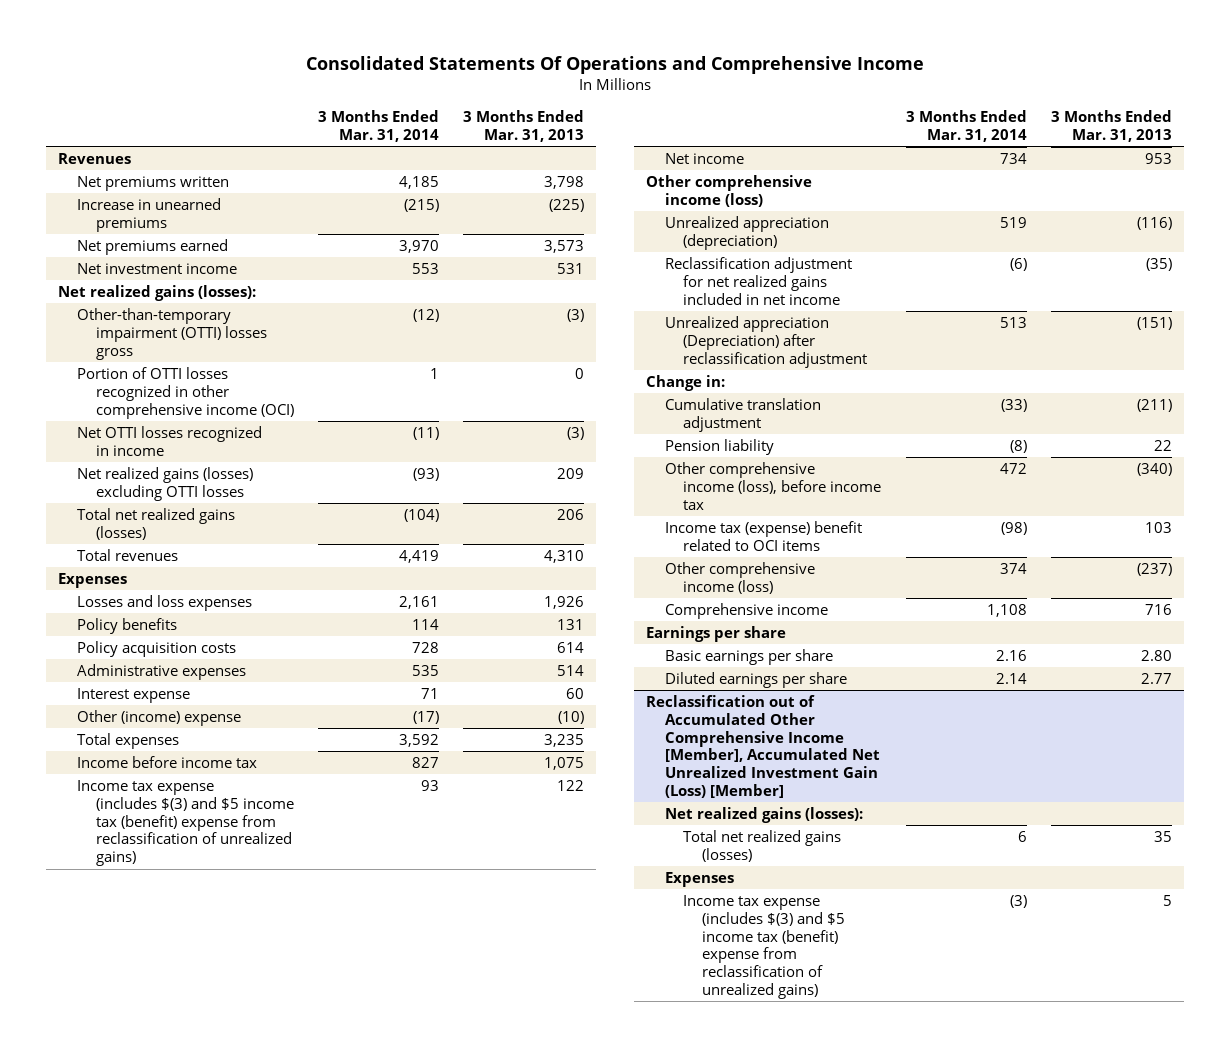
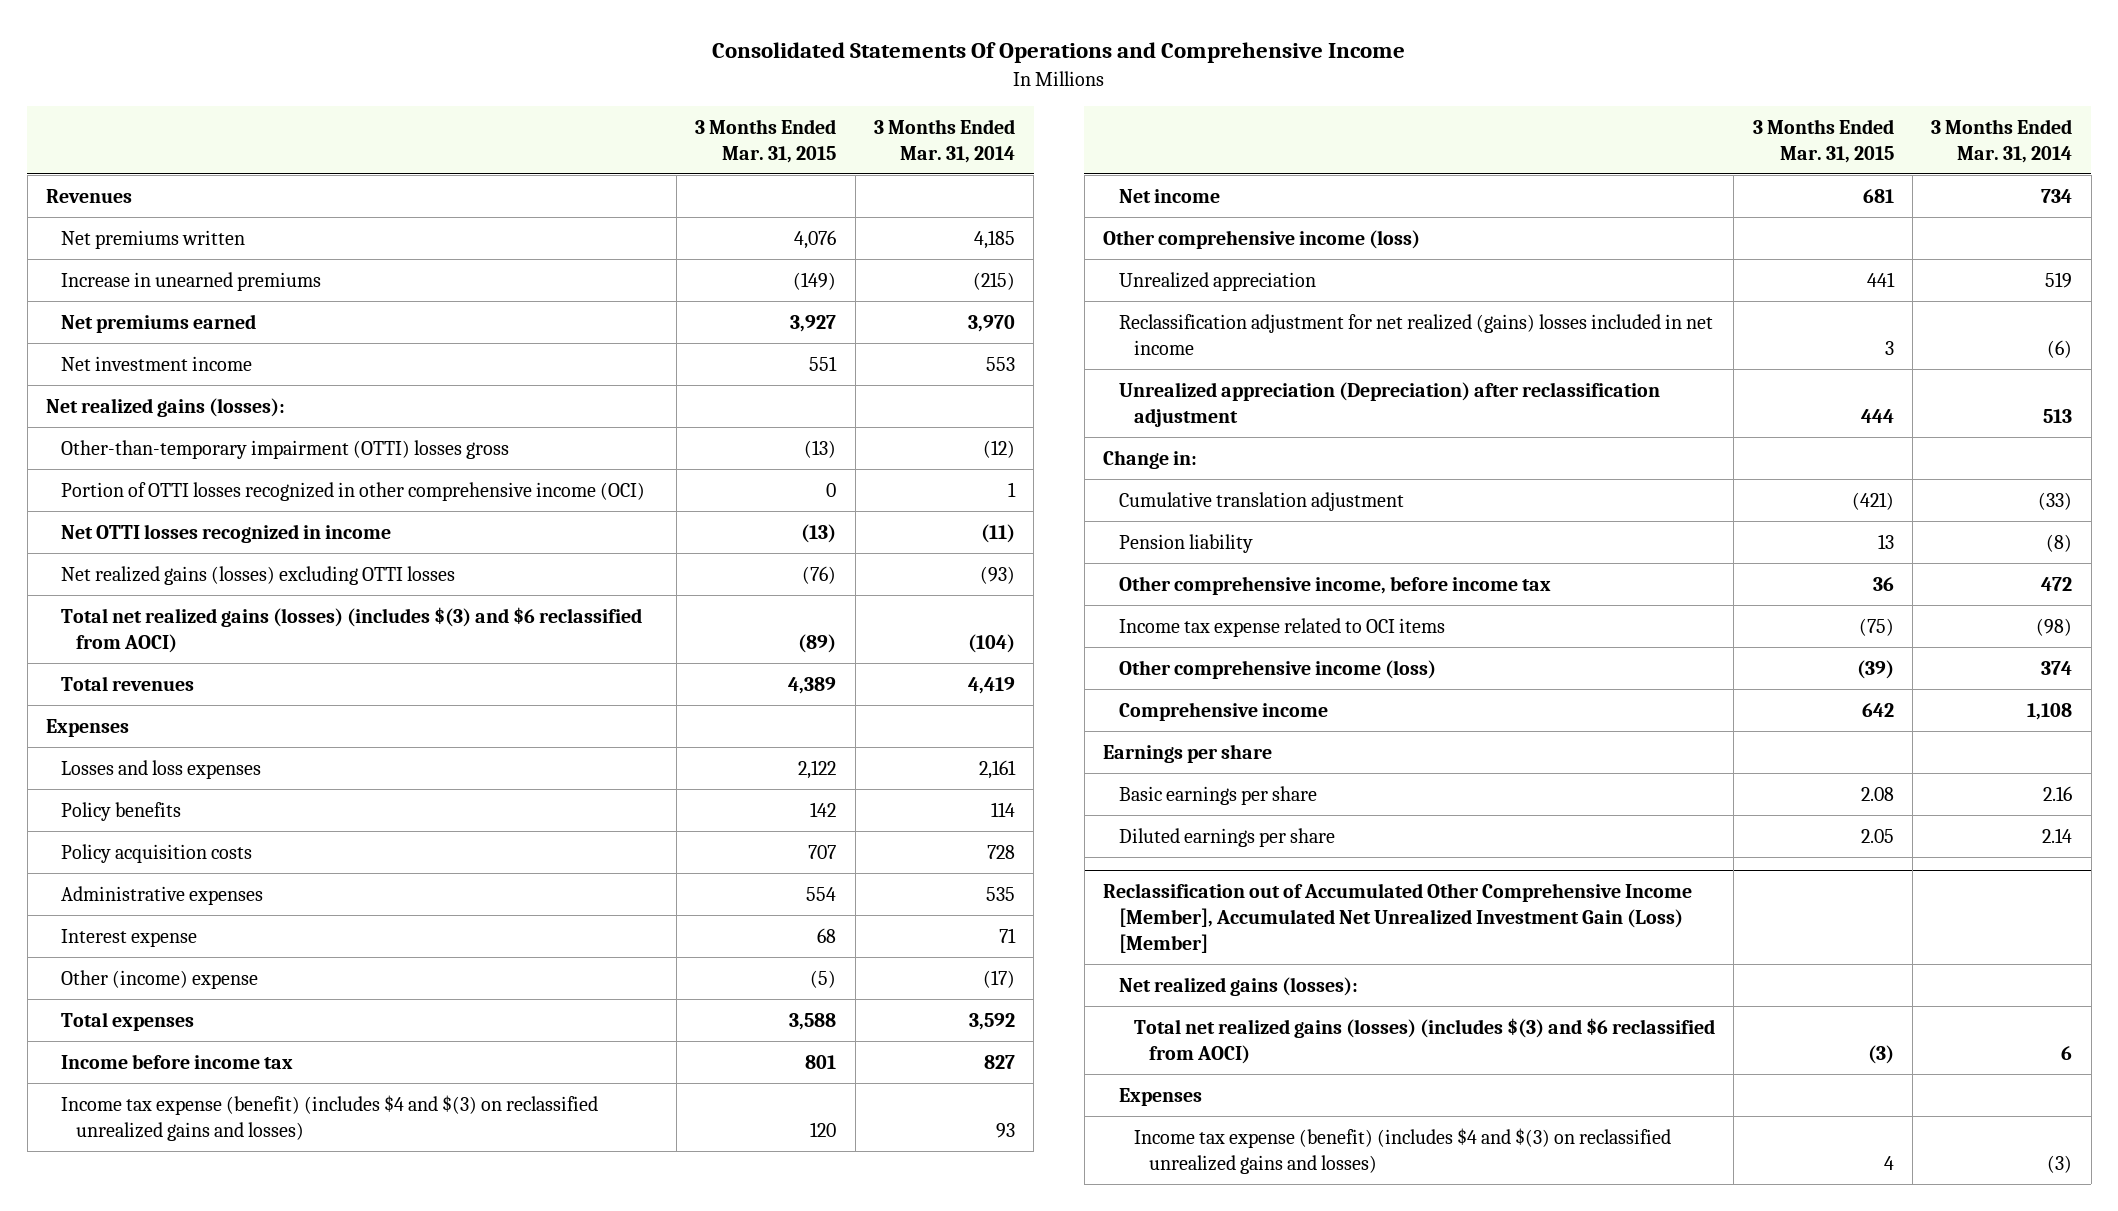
[463,109,585,142] 3 Months Ended Mar. 31, 2013 -> none
none -> [695,118,837,163] 3 Months Ended Mar. 31, 2015
[77,508,236,540] Total net realized gains (losses) -> [61,606,643,654] Total net realized gains (losses) (includes $(3) and $6 reclassified from AOCI)
[77,780,294,867] Income tax expense (includes $(3) and $5 income tax (benefit) expense from reclassification of unrealized gains) -> [61,1094,599,1142] Income tax expense (benefit) (includes $4 and $(3) on reclassified unrealized gains and losses)
[664,216,829,250] Unrealized appreciation (depreciation) -> [1118,271,1316,291] Unrealized appreciation
[664,257,852,305] Reclassification adjustment for net realized gains included in net income -> [1118,313,1713,356] Reclassification adjustment for net realized (gains) losses included in net income
[664,462,882,510] Other comprehensive income (loss), before income tax -> [1118,575,1551,595] Other comprehensive income, before income tax
[664,521,862,551] Income tax (expense) benefit related to OCI items -> [1118,617,1445,637] Income tax expense related to OCI items
[683,830,842,862] Total net realized gains (losses) -> [1133,1017,1715,1065] Total net realized gains (losses) (includes $(3) and $6 reclassified from AOCI)
[683,895,846,1000] Income tax expense (includes $(3) and $5 income tax (benefit) expense from reclassification of unrealized gains) -> [1133,1127,1671,1175] Income tax expense (benefit) (includes $4 and $(3) on reclassified unrealized gains and losses)

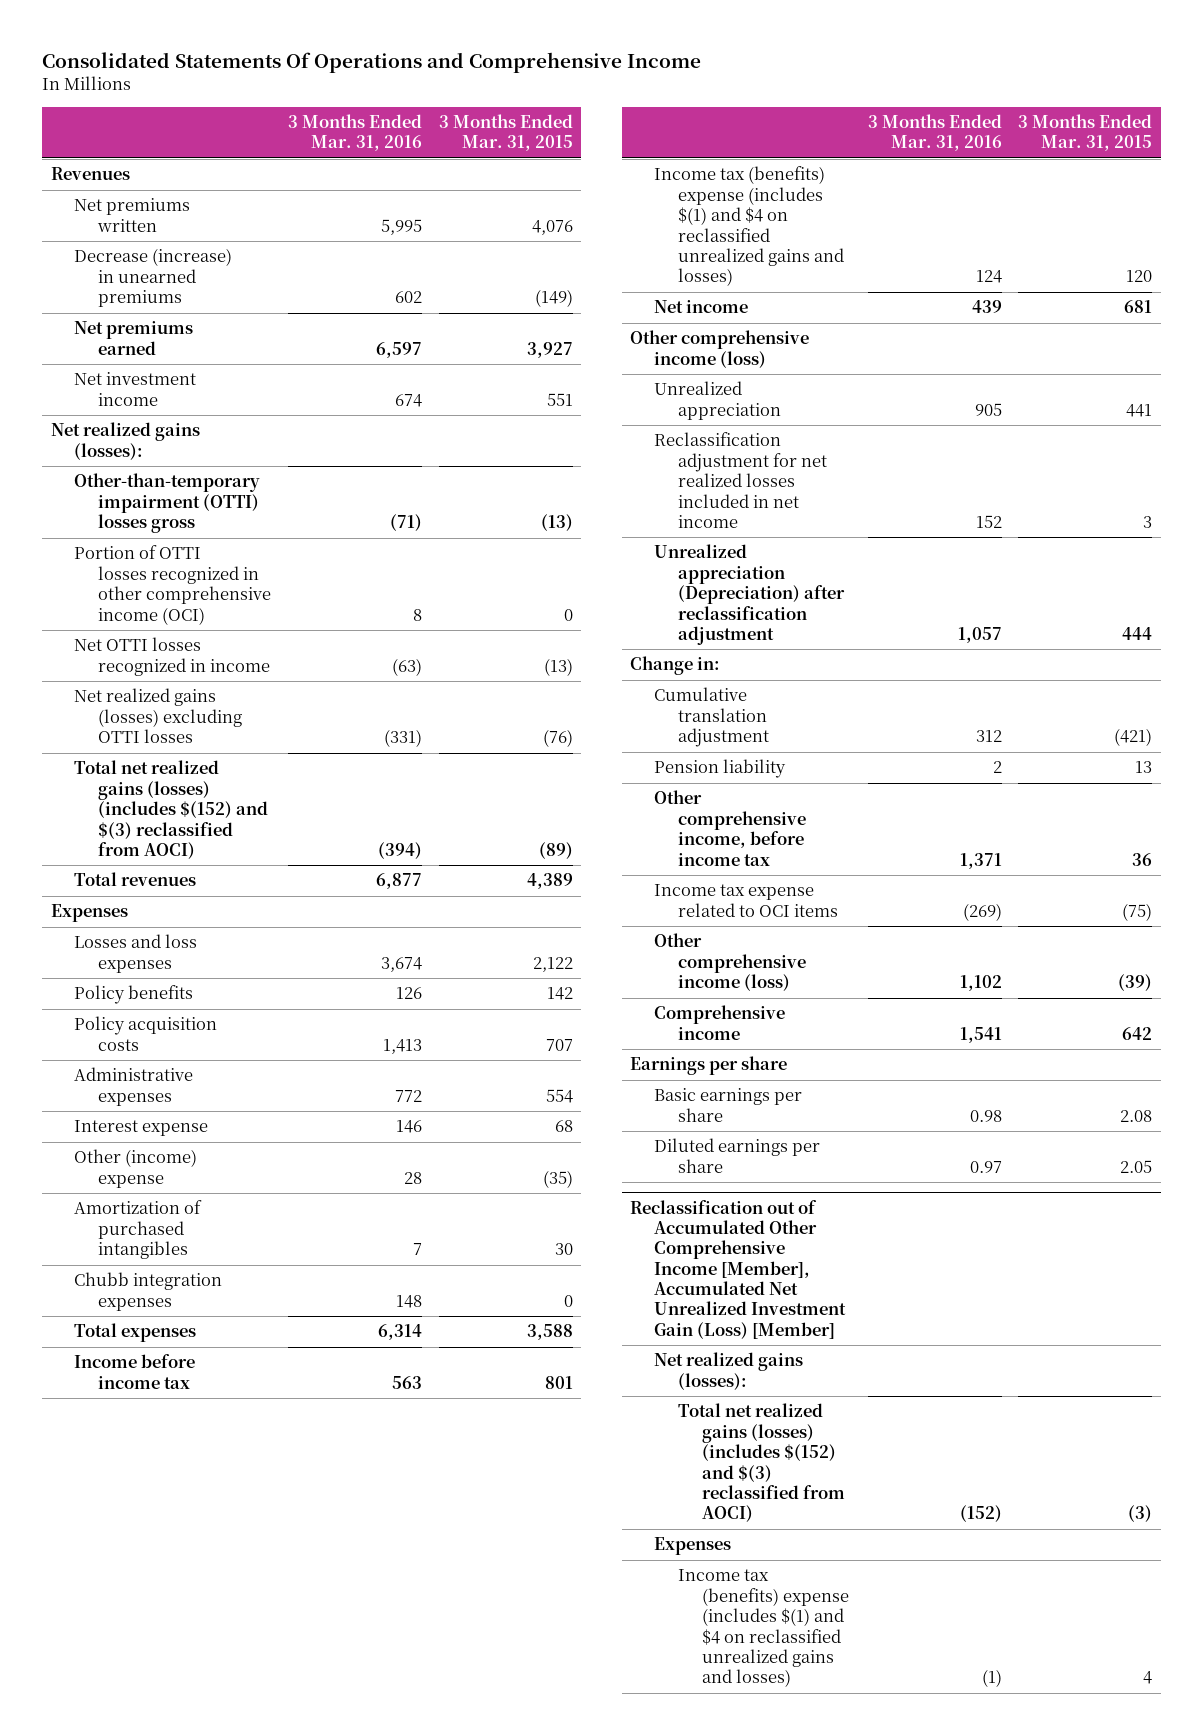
[873,118,1015,163] 3 Months Ended Mar. 31, 2014 -> none
none -> [287,114,422,152] 3 Months Ended Mar. 31, 2016
[61,271,322,291] Increase in unearned premiums -> [74,248,233,308] Decrease (increase) in unearned premiums
[61,606,643,654] Total net realized gains (losses) (includes $(3) and $6 reclassified from AOCI) -> [74,760,269,859] Total net realized gains (losses) (includes $(152) and $(3) reclassified from AOCI)
[810,969,837,988] (5) -> [542,1169,573,1188] (35)
none -> [74,1200,203,1260] Amortization of purchased intangibles
none -> [74,1272,223,1311] Chubb integration expenses
[61,1094,599,1142] Income tax expense (benefit) (includes $4 and $(3) on reclassified unrealized gains and losses) -> [654,166,844,287] Income tax (benefits) expense (includes $(1) and $4 on reclassified unrealized gains and losses)
[1118,313,1713,356] Reclassification adjustment for net realized (gains) losses included in net income -> [654,432,827,528] Reclassification adjustment for net realized losses included in net income
[1133,1017,1715,1065] Total net realized gains (losses) (includes $(3) and $6 reclassified from AOCI) -> [677,1403,845,1523] Total net realized gains (losses) (includes $(152) and $(3) reclassified from AOCI)
[1133,1127,1671,1175] Income tax expense (benefit) (includes $4 and $(3) on reclassified unrealized gains and losses) -> [677,1569,849,1688] Income tax (benefits) expense (includes $(1) and $4 on reclassified unrealized gains and losses)

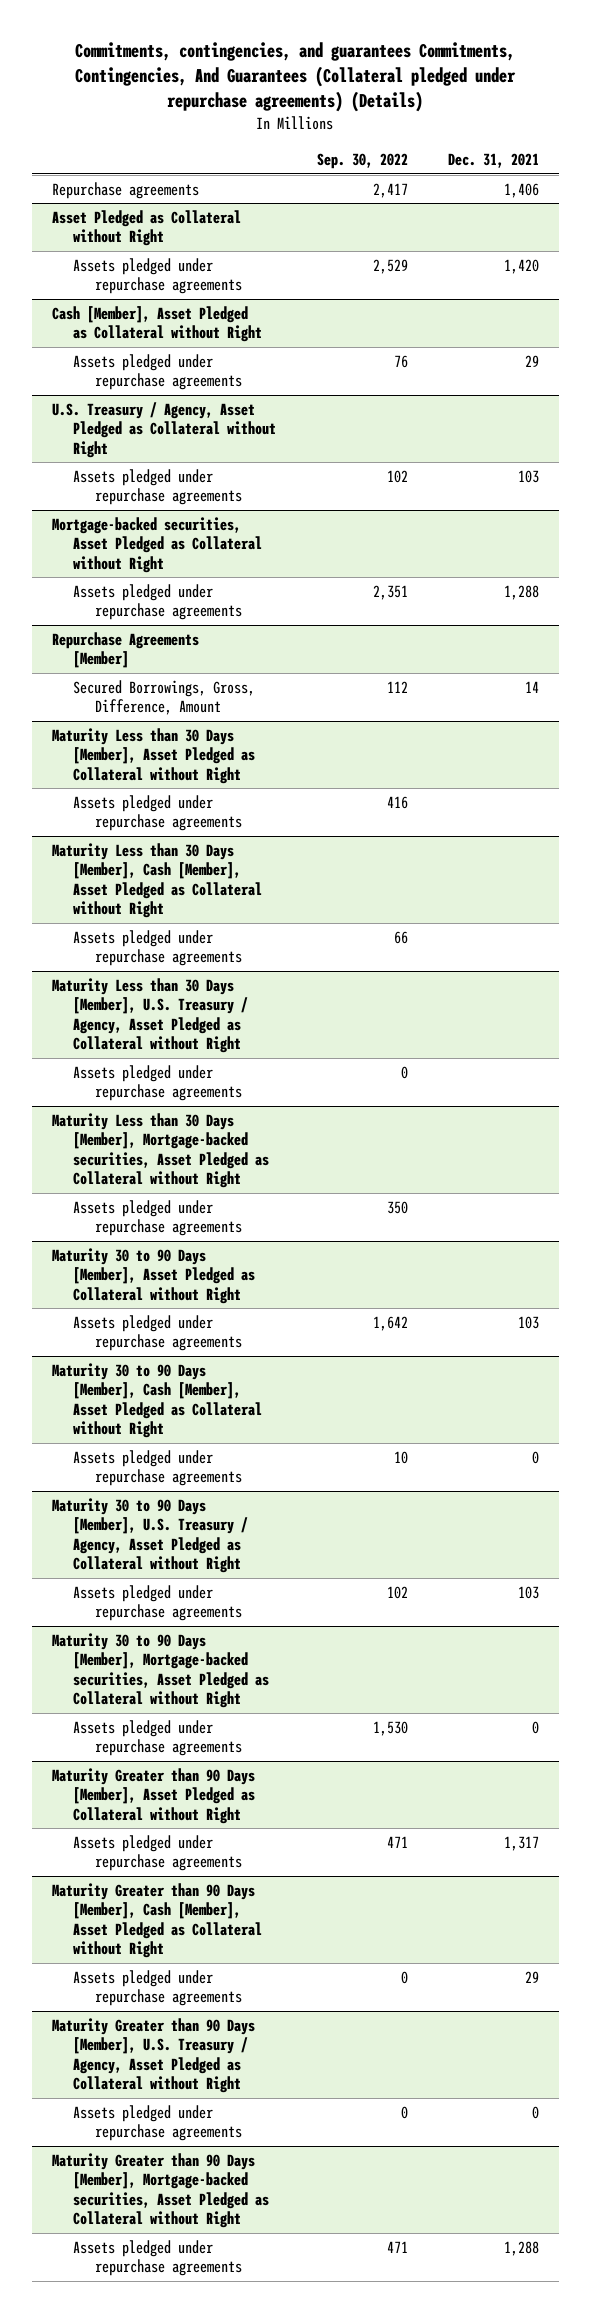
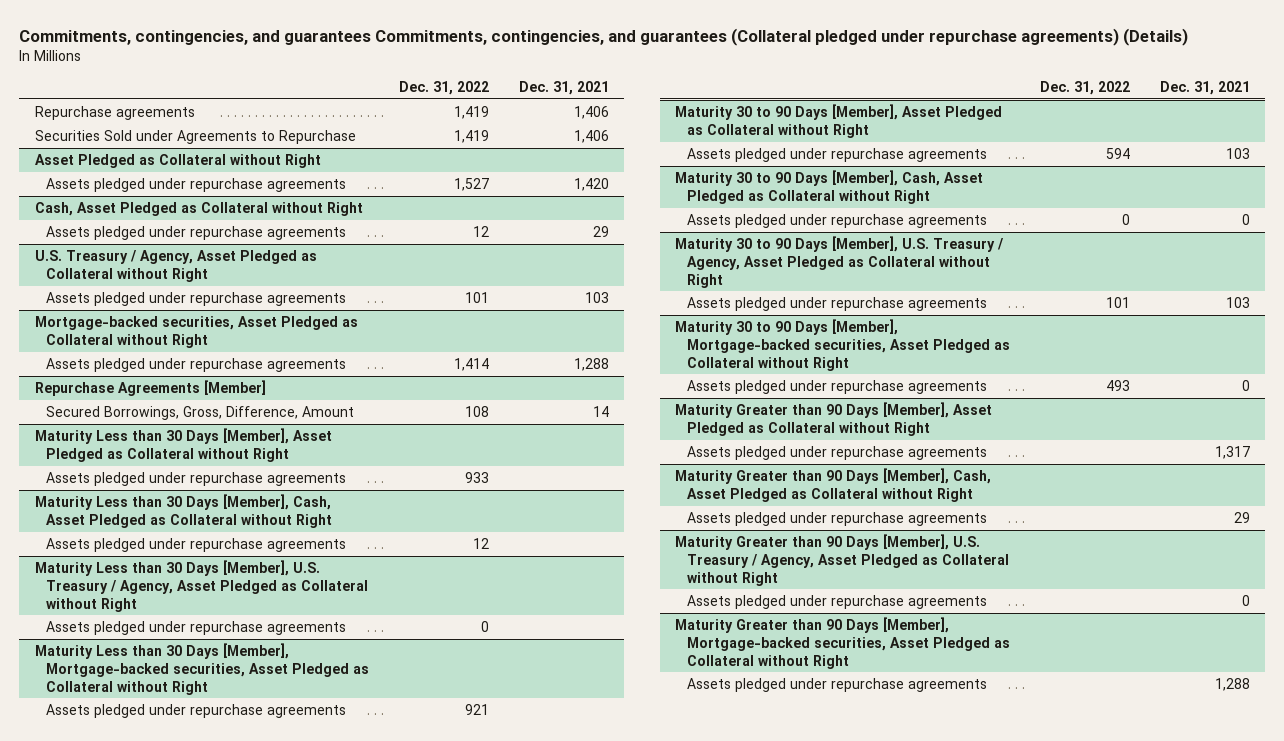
[75,42,517,113] Commitments, contingencies, and guarantees Commitments, Contingencies, And Guarantees (Collateral pledged under repurchase agreements) (Details) -> [19,27,1189,46] Commitments, contingencies, and guarantees Commitments, contingencies, and guarantees (Collateral pledged under repurchase agreements) (Details)
[316,153,408,170] Sep. 30, 2022 -> none
none -> [399,80,490,95] Dec. 31, 2022
none -> [34,129,356,144] Securities Sold under Agreements to Repurchase
[52,305,263,343] Cash [Member], Asset Pledged as Collateral without Right -> [34,201,363,216] Cash, Asset Pledged as Collateral without Right
[52,842,263,919] Maturity Less than 30 Days [Member], Cash [Member], Asset Pledged as Collateral without Right -> [34,493,333,528] Maturity Less than 30 Days [Member], Cash, Asset Pledged as Collateral without Right
[52,1362,263,1439] Maturity 30 to 90 Days [Member], Cash [Member], Asset Pledged as Collateral without Right -> [675,169,984,204] Maturity 30 to 90 Days [Member], Cash, Asset Pledged as Collateral without Right
[52,1882,263,1959] Maturity Greater than 90 Days [Member], Cash [Member], Asset Pledged as Collateral without Right -> [675,467,992,502] Maturity Greater than 90 Days [Member], Cash, Asset Pledged as Collateral without Right

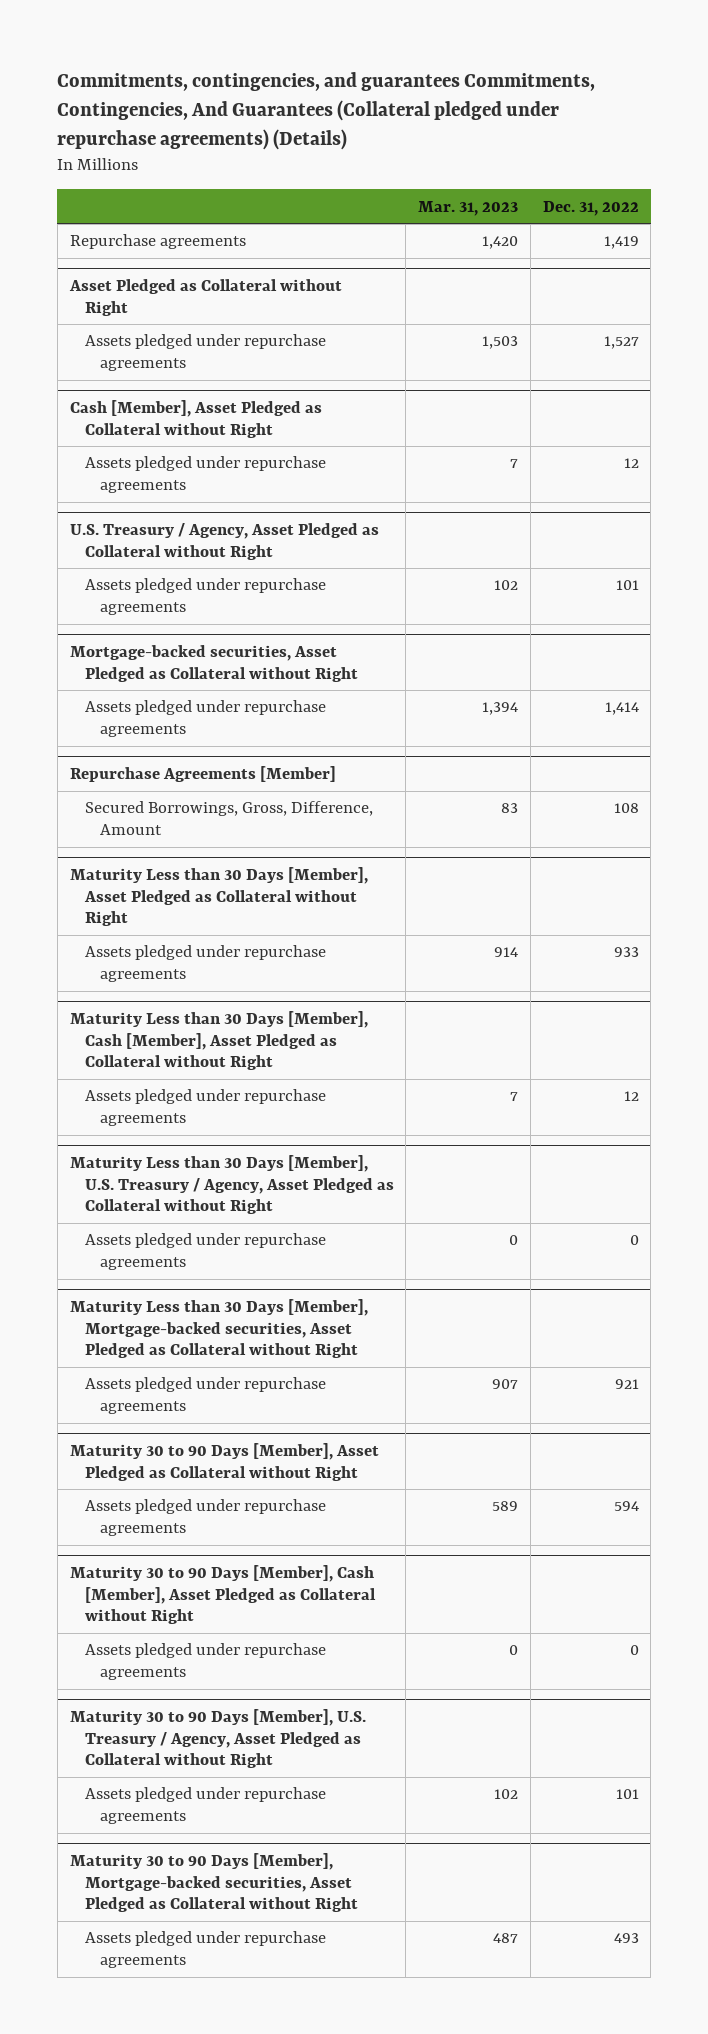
[19,27,1189,46] Commitments, contingencies, and guarantees Commitments, contingencies, and guarantees (Collateral pledged under repurchase agreements) (Details) -> [57,71,596,150] Commitments, contingencies, and guarantees Commitments, Contingencies, And Guarantees (Collateral pledged under repurchase agreements) (Details)
[519,80,610,95] Dec. 31, 2021 -> none
none -> [418,200,519,216] Mar. 31, 2023
[34,129,356,144] Securities Sold under Agreements to Repurchase -> none
[34,201,363,216] Cash, Asset Pledged as Collateral without Right -> [69,400,322,438] Cash [Member], Asset Pledged as Collateral without Right
[34,493,333,528] Maturity Less than 30 Days [Member], Cash, Asset Pledged as Collateral without Right -> [69,1011,368,1071] Maturity Less than 30 Days [Member], Cash [Member], Asset Pledged as Collateral without Right
[675,169,984,204] Maturity 30 to 90 Days [Member], Cash, Asset Pledged as Collateral without Right -> [69,1565,376,1625] Maturity 30 to 90 Days [Member], Cash [Member], Asset Pledged as Collateral without Right
[675,401,993,436] Maturity Greater than 90 Days [Member], Asset Pledged as Collateral without Right -> none
[686,445,987,460] Assets pledged under repurchase agreements -> none
[675,467,992,502] Maturity Greater than 90 Days [Member], Cash, Asset Pledged as Collateral without Right -> none
[686,511,987,526] Assets pledged under repurchase agreements -> none
[675,533,1009,586] Maturity Greater than 90 Days [Member], U.S. Treasury / Agency, Asset Pledged as Collateral without Right -> none
[686,594,987,609] Assets pledged under repurchase agreements -> none
[675,616,1010,669] Maturity Greater than 90 Days [Member], Mortgage-backed securities, Asset Pledged as Collateral without Right -> none
[686,677,987,692] Assets pledged under repurchase agreements -> none

